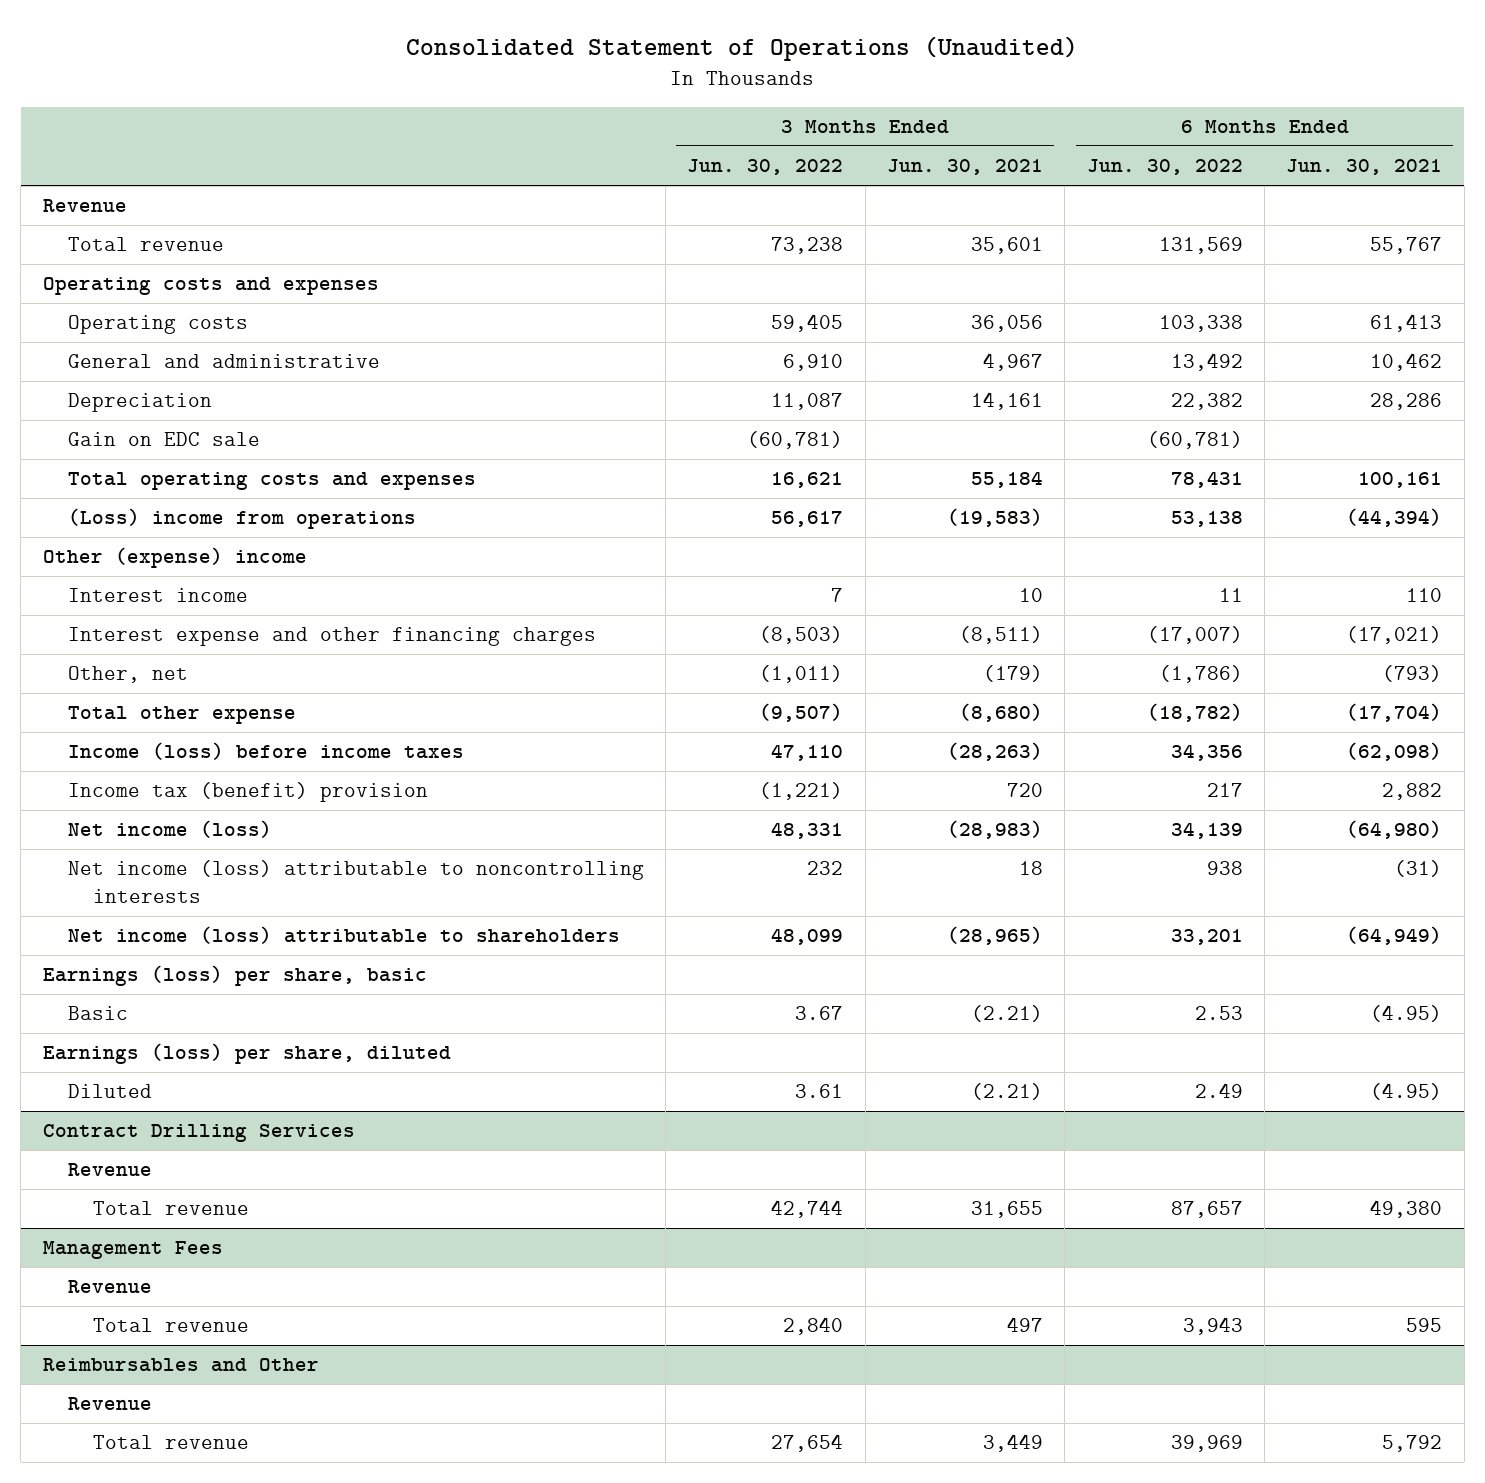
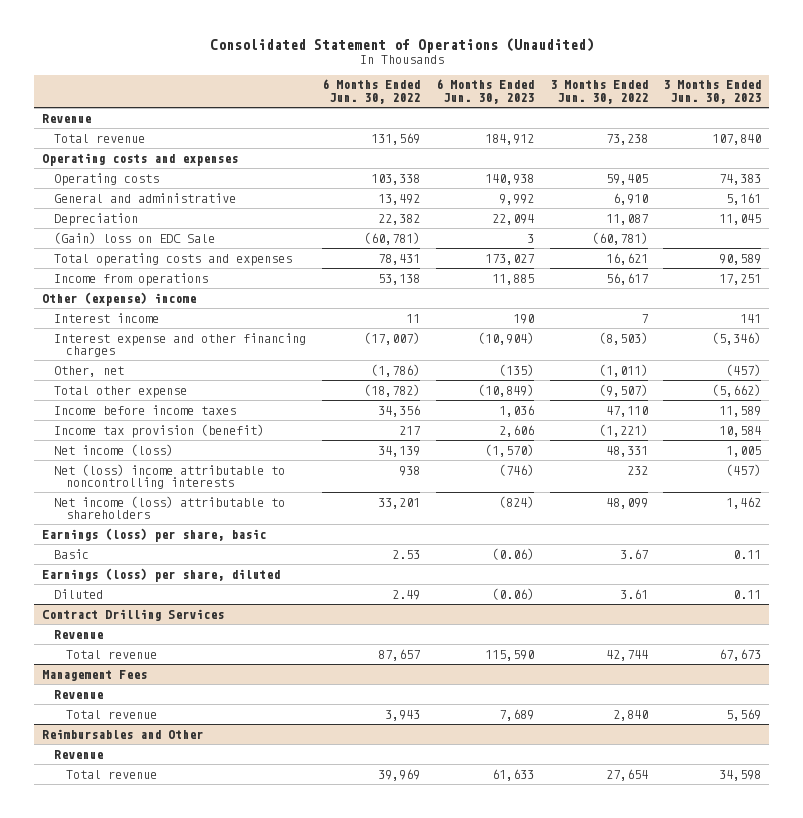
[886,159,1043,176] Jun. 30, 2021 -> none
[1286,159,1443,176] Jun. 30, 2021 -> none
none -> [435,79,534,105] 6 Months Ended Jun. 30, 2023
none -> [663,80,762,105] 3 Months Ended Jun. 30, 2023
[67,432,260,447] Gain on EDC sale -> [54,231,216,244] (Gain) loss on EDC Sale
[67,508,416,530] (Loss) income from operations -> [54,272,209,286] Income from operations
[67,742,464,761] Income (loss) before income taxes -> [54,404,237,415] Income before income taxes
[67,782,428,803] Income tax (benefit) provision -> [54,423,265,438] Income tax provision (benefit)
[67,860,644,904] Net income (loss) attributable to noncontrolling interests -> [54,463,286,490] Net (loss) income attributable to noncontrolling interests

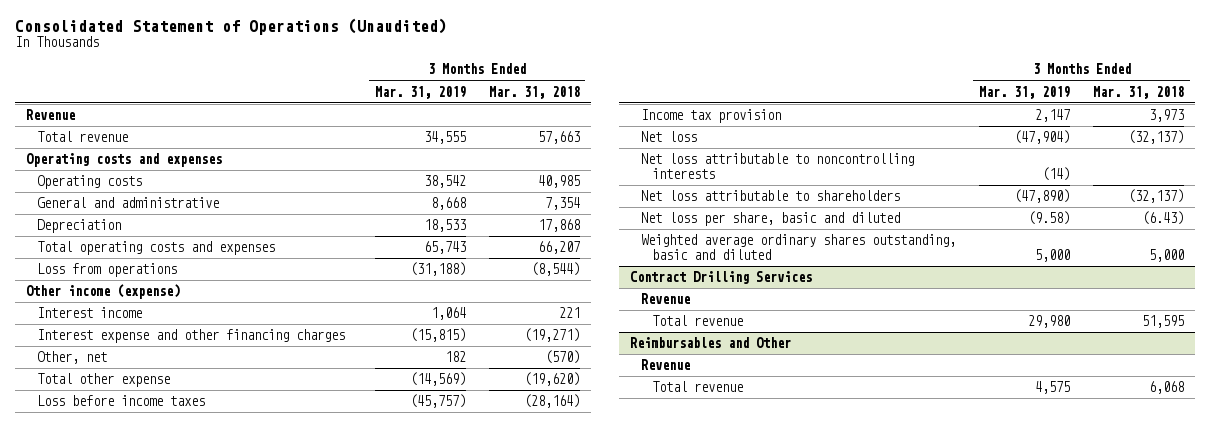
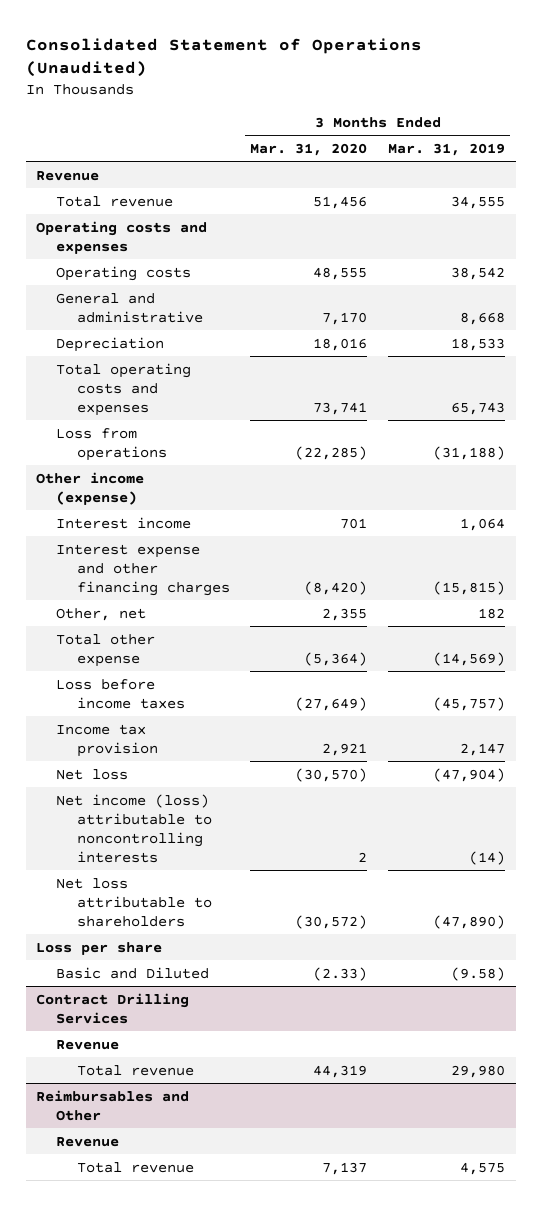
[488,85,580,99] Mar. 31, 2018 -> none
none -> [250,142,368,156] Mar. 31, 2020
[641,153,915,179] Net loss attributable to noncontrolling interests -> [56,793,212,864] Net income (loss) attributable to noncontrolling interests
[641,234,957,260] Weighted average ordinary shares outstanding, basic and diluted -> none
none -> [36,941,163,955] Loss per share
[641,212,901,227] Net loss per share, basic and diluted -> [56,966,210,979] Basic and Diluted

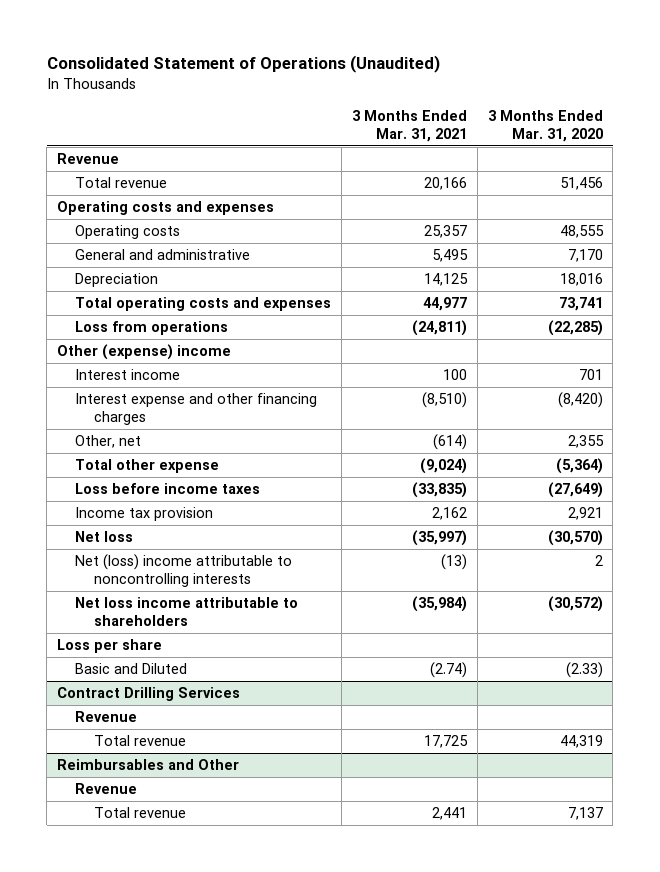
[388,142,506,156] Mar. 31, 2019 -> none
none -> [352,109,468,143] 3 Months Ended Mar. 31, 2021
[36,471,145,505] Other income (expense) -> [57,344,232,361] Other (expense) income
[56,793,212,864] Net income (loss) attributable to noncontrolling interests -> [75,554,293,588] Net (loss) income attributable to noncontrolling interests
[56,877,212,927] Net loss attributable to shareholders -> [75,597,299,627] Net loss income attributable to shareholders

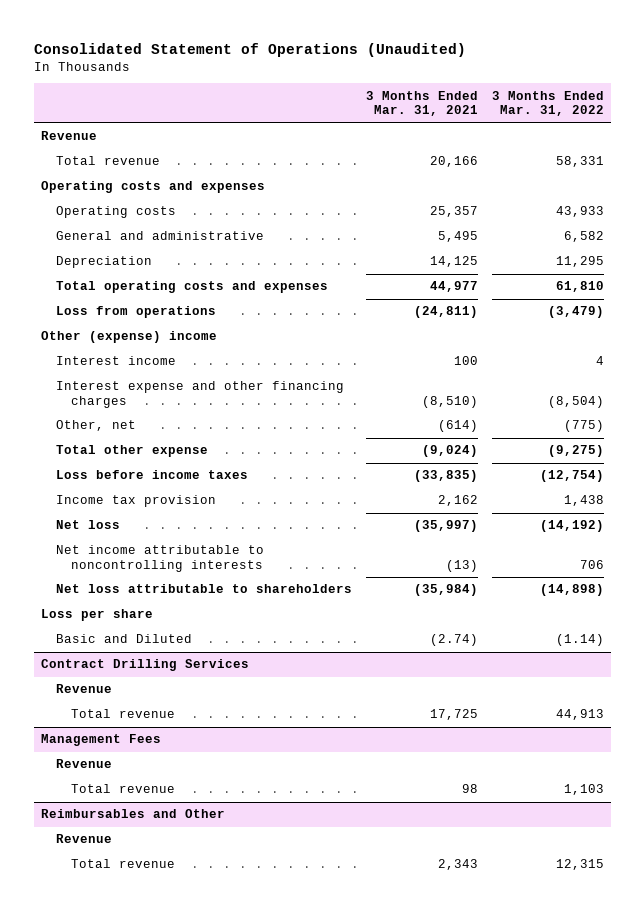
[487,109,603,143] 3 Months Ended Mar. 31, 2020 -> none
none -> [491,90,604,117] 3 Months Ended Mar. 31, 2022
[75,554,293,588] Net (loss) income attributable to noncontrolling interests -> [56,545,265,573] Net income attributable to noncontrolling interests
[75,597,299,627] Net loss income attributable to shareholders -> [56,584,353,594] Net loss attributable to shareholders
none -> [40,734,161,747] Management Fees
none -> [56,759,113,769] Revenue
none -> [71,784,176,794] Total revenue
[432,807,468,821] 2,441 -> [437,859,478,871] 2,343

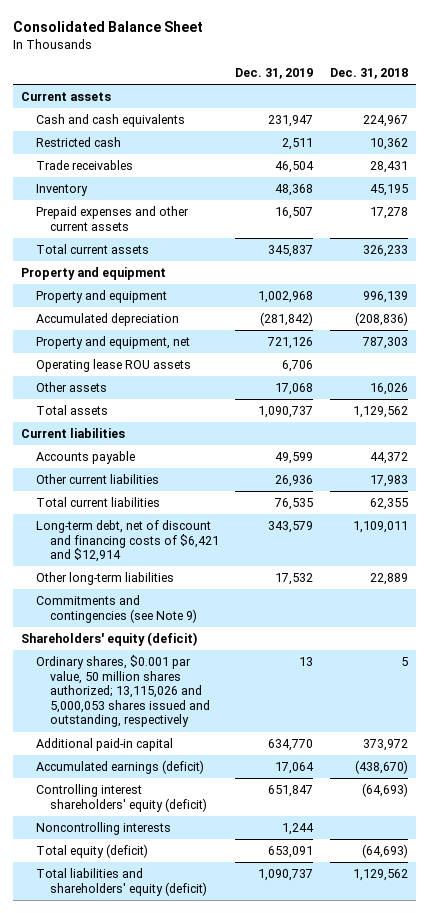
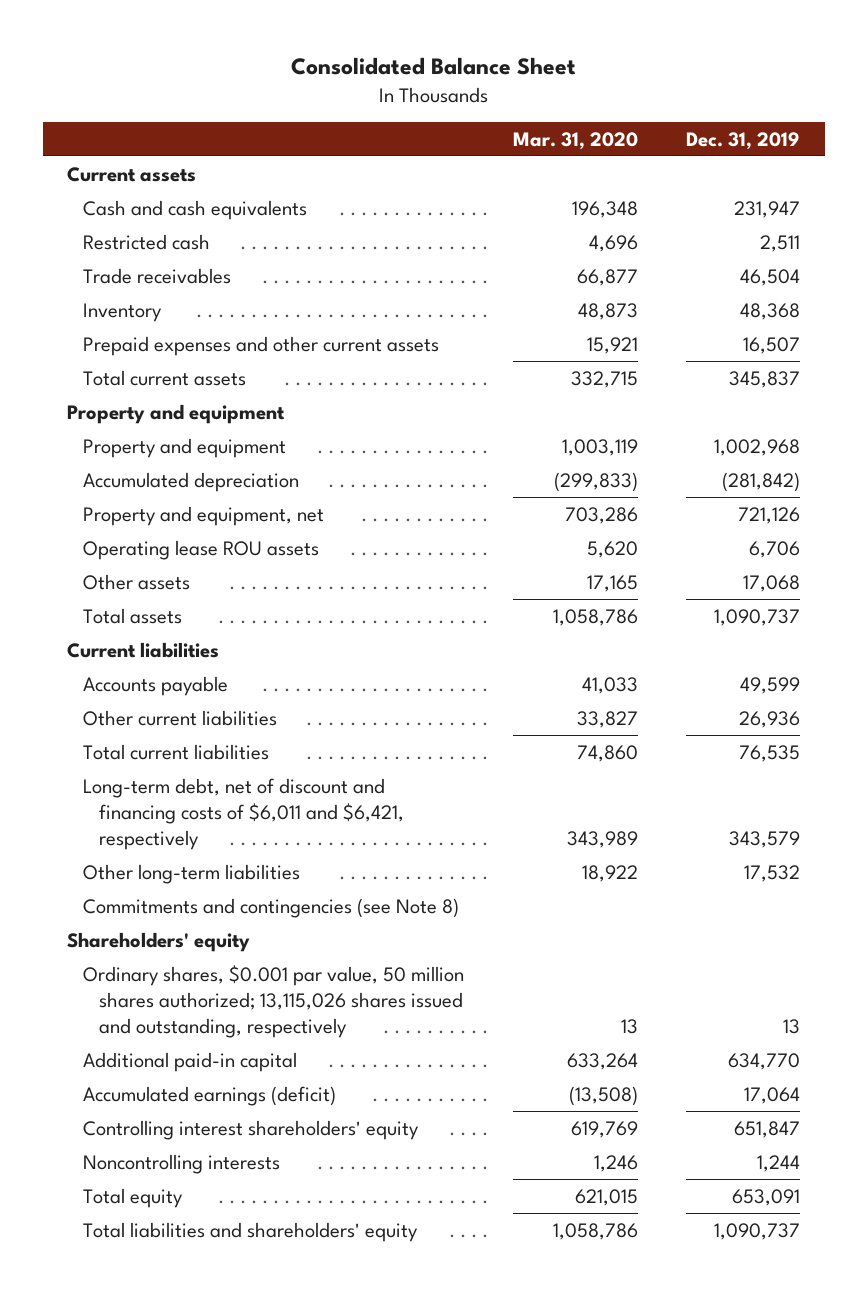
[329,68,408,80] Dec. 31, 2018 -> none
none -> [512,131,638,150] Mar. 31, 2020
[35,520,220,563] Long-term debt, net of discount and financing costs of $6,421 and $12,914 -> [82,777,404,850] Long-term debt, net of discount and financing costs of $6,011 and $6,421, respectively
[35,595,198,623] Commitments and contingencies (see Note 9) -> [82,897,459,918] Commitments and contingencies (see Note 8)
[21,632,198,647] Shareholders' equity (deficit) -> [66,931,250,952] Shareholders' equity
[35,655,211,728] Ordinary shares, $0.001 par value, 50 million shares authorized; 13,115,026 and 5,000,053 shares issued and outstanding, respectively -> [82,964,464,1038] Ordinary shares, $0.001 par value, 50 million shares authorized; 13,115,026 shares issued and outstanding, respectively
[35,784,208,812] Controlling interest shareholders' equity (deficit) -> [82,1119,419,1140] Controlling interest shareholders' equity
[35,844,148,859] Total equity (deficit) -> [82,1187,183,1208] Total equity
[35,868,208,896] Total liabilities and shareholders' equity (deficit) -> [82,1221,418,1242] Total liabilities and shareholders' equity

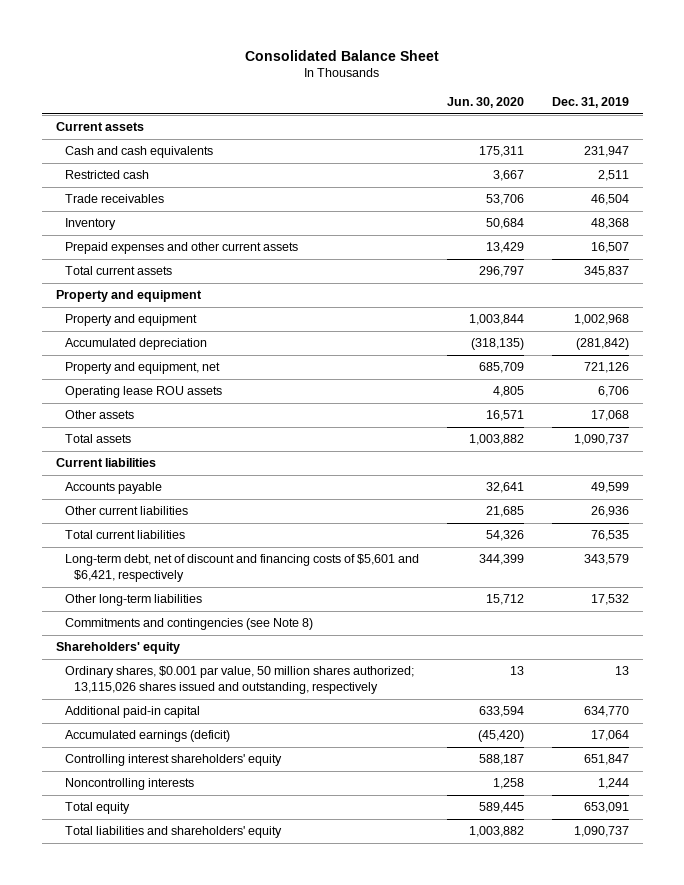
[512,131,638,150] Mar. 31, 2020 -> none
none -> [446,96,524,108] Jun. 30, 2020
[82,777,404,850] Long-term debt, net of discount and financing costs of $6,011 and $6,421, respectively -> [64,554,419,583] Long-term debt, net of discount and financing costs of $5,601 and $6,421, respectively

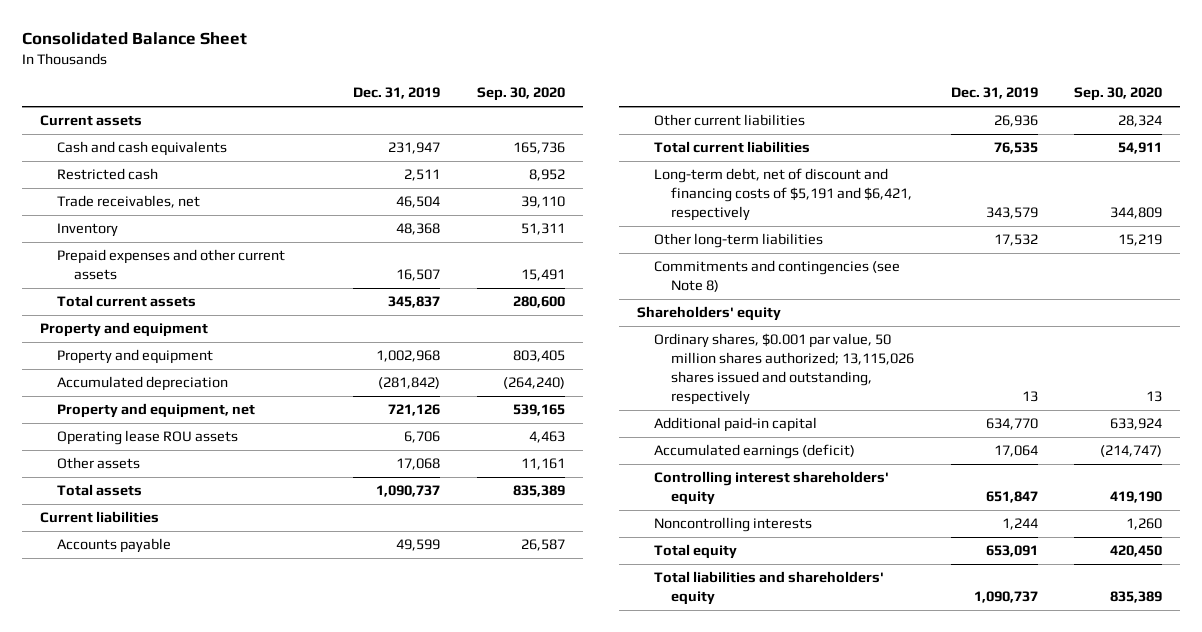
[446,96,524,108] Jun. 30, 2020 -> none
none -> [476,87,565,102] Sep. 30, 2020
[64,194,164,204] Trade receivables -> [56,195,200,209] Trade receivables, net
[64,554,419,583] Long-term debt, net of discount and financing costs of $5,601 and $6,421, respectively -> [654,168,913,221] Long-term debt, net of discount and financing costs of $5,191 and $6,421, respectively

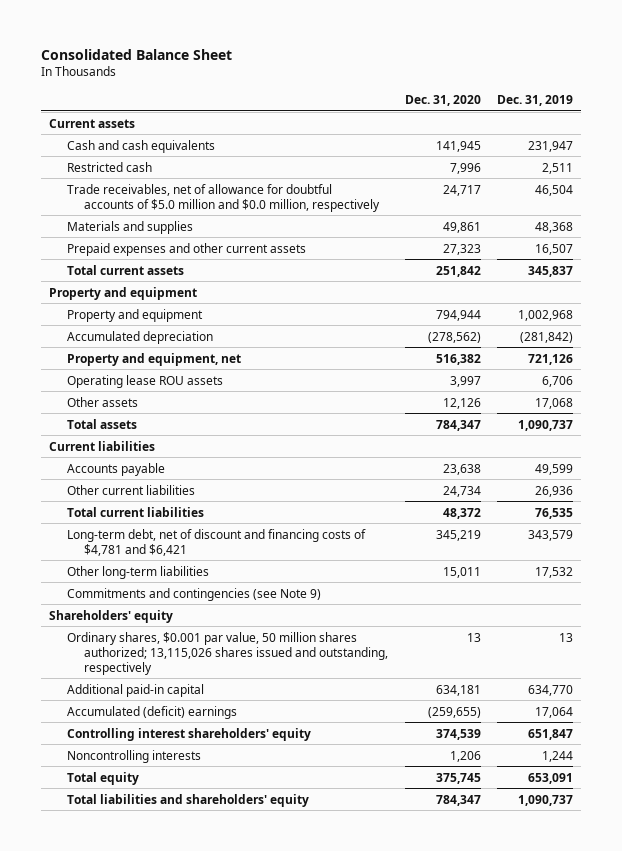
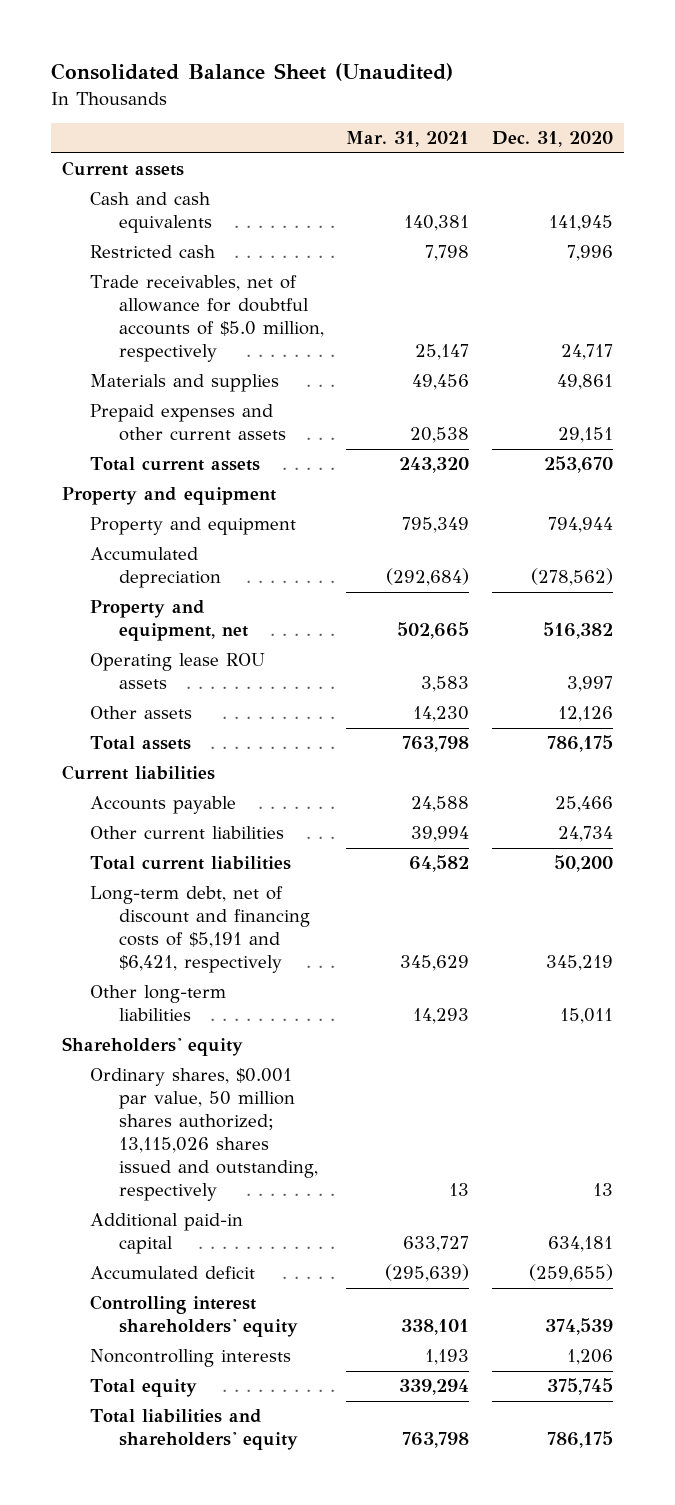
[41,48,233,60] Consolidated Balance Sheet -> [50,63,453,82] Consolidated Balance Sheet (Unaudited)
[496,95,573,107] Dec. 31, 2019 -> none
none -> [346,131,470,148] Mar. 31, 2021
[66,183,381,212] Trade receivables, net of allowance for doubtful accounts of $5.0 million and $0.0 million, respectively -> [90,275,324,363] Trade receivables, net of allowance for doubtful accounts of $5.0 million, respectively
[442,243,481,255] 27,323 -> [558,427,614,444] 29,151
[435,265,481,277] 251,842 -> [544,456,614,474] 253,670
[435,419,481,431] 784,347 -> [547,735,614,753] 786,175
[442,463,481,475] 23,638 -> [555,796,614,813] 25,466
[442,507,481,519] 48,372 -> [554,855,614,873] 50,200
[66,528,366,556] Long-term debt, net of discount and financing costs of $4,781 and $6,421 -> [90,886,310,974] Long-term debt, net of discount and financing costs of $5,191 and $6,421, respectively
[66,587,321,601] Commitments and contingencies (see Note 9) -> none
[66,705,237,719] Accumulated (deficit) earnings -> [90,1266,256,1280] Accumulated deficit
[435,794,481,806] 784,347 -> [547,1431,614,1449] 786,175

